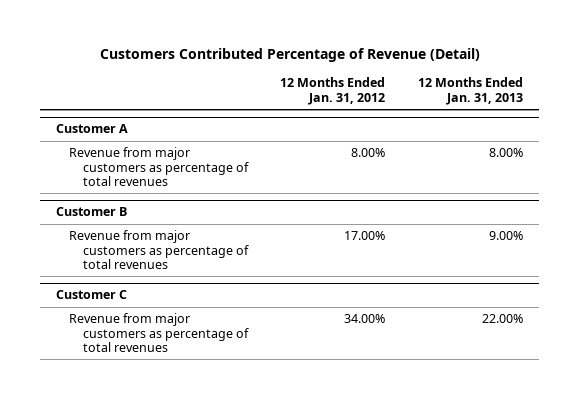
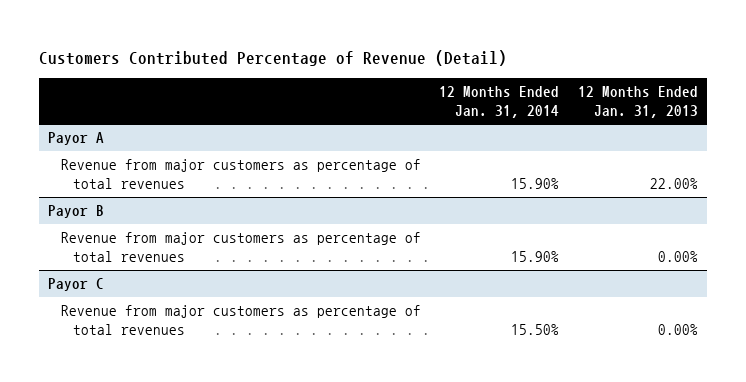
[280,77,386,105] 12 Months Ended Jan. 31, 2012 -> none
none -> [439,85,560,118] 12 Months Ended Jan. 31, 2014
[56,124,129,134] Customer A -> none
[69,147,249,187] Revenue from major customers as percentage of total revenues -> none
[56,207,128,217] Customer B -> none
[69,230,249,270] Revenue from major customers as percentage of total revenues -> none
[56,290,128,300] Customer C -> none
none -> [48,132,105,146] Payor A
none -> [48,205,105,219] Payor B
none -> [60,232,421,263] Revenue from major customers as percentage of total revenues
none -> [48,278,105,292] Payor C
none -> [60,305,421,336] Revenue from major customers as percentage of total revenues

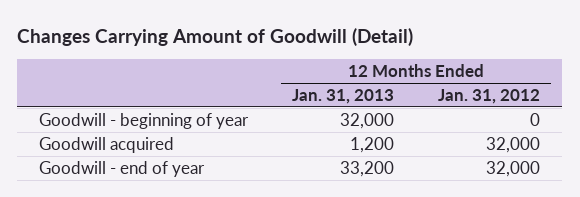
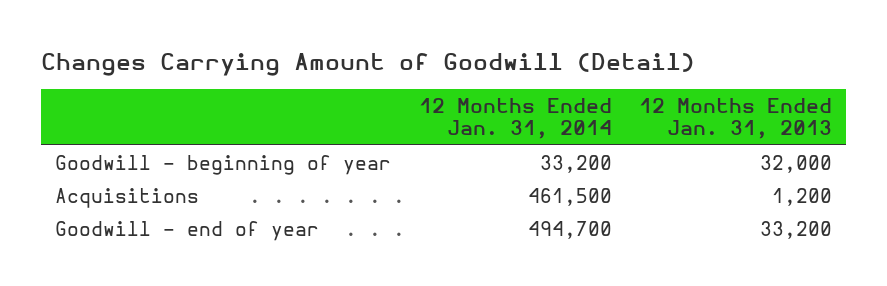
[438,88,541,104] Jan. 31, 2012 -> none
none -> [418,98,612,140] 12 Months Ended Jan. 31, 2014
[39,136,175,153] Goodwill acquired -> [54,187,199,208] Acquisitions

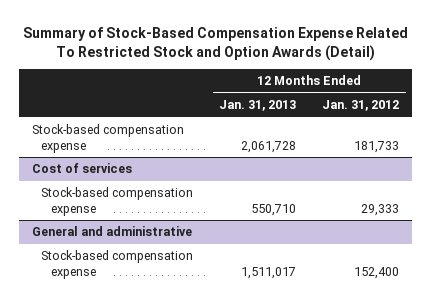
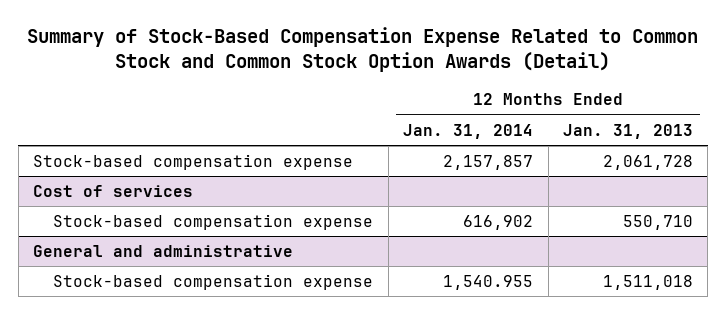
[22,26,408,61] Summary of Stock-Based Compensation Expense Related To Restricted Stock and Option Awards (Detail) -> [27,27,699,73] Summary of Stock-Based Compensation Expense Related to Common Stock and Common Stock Option Awards (Detail)
[322,100,400,112] Jan. 31, 2012 -> none
none -> [403,123,534,139] Jan. 31, 2014
[241,266,297,279] 1,511,017 -> [602,275,693,291] 1,511,018

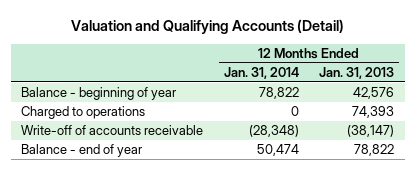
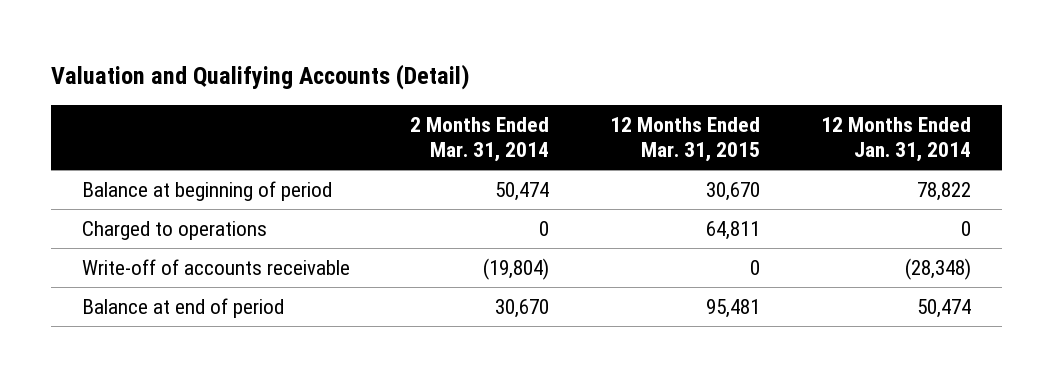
[319,66,395,79] Jan. 31, 2013 -> none
none -> [410,116,550,163] 2 Months Ended Mar. 31, 2014
none -> [610,116,761,163] 12 Months Ended Mar. 31, 2015
[21,87,177,101] Balance - beginning of year -> [81,181,332,202] Balance at beginning of period
[21,144,143,158] Balance - end of year -> [81,298,284,319] Balance at end of period

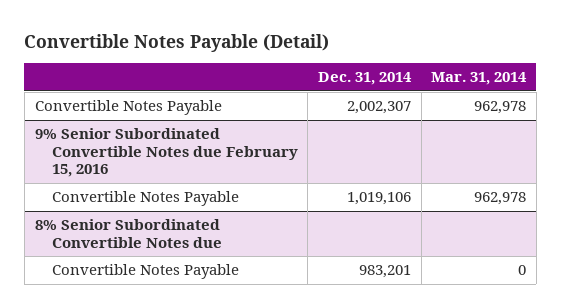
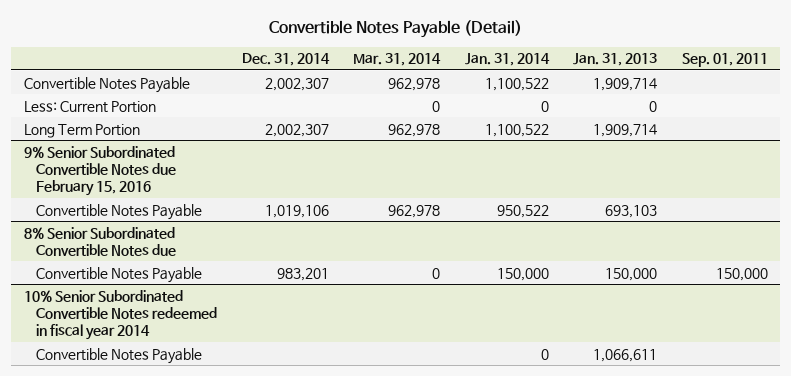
none -> [464,53,550,67] Jan. 31, 2014
none -> [573,53,658,67] Jan. 31, 2013
none -> [681,53,768,68] Sep. 01, 2011
none -> [23,100,156,113] Less: Current Portion
none -> [23,123,140,138] Long Term Portion
none -> [23,289,218,341] 10% Senior Subordinated Convertible Notes redeemed in fiscal year 2014
none -> [36,347,203,364] Convertible Notes Payable

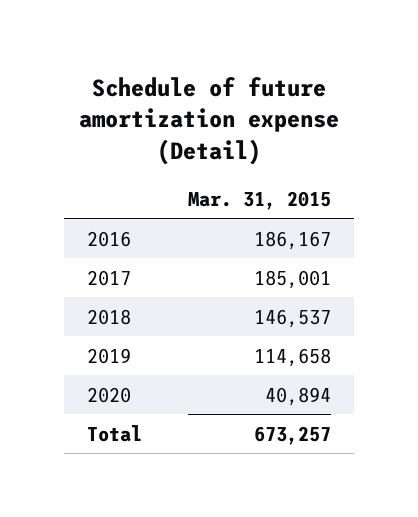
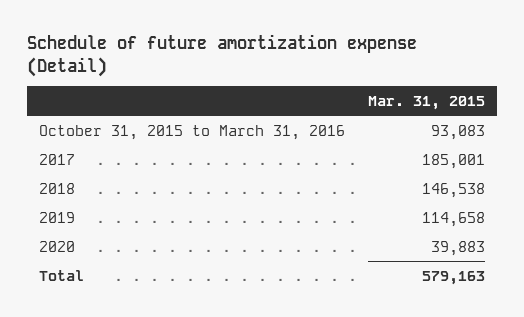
[87,230,132,247] 2016 -> none
none -> [38,124,345,140] October 31, 2015 to March 31, 2016
[253,308,331,328] 146,537 -> [422,182,486,198] 146,538
[264,386,331,406] 40,894 -> [431,240,486,256] 39,883
[253,425,331,445] 673,257 -> [422,270,486,285] 579,163

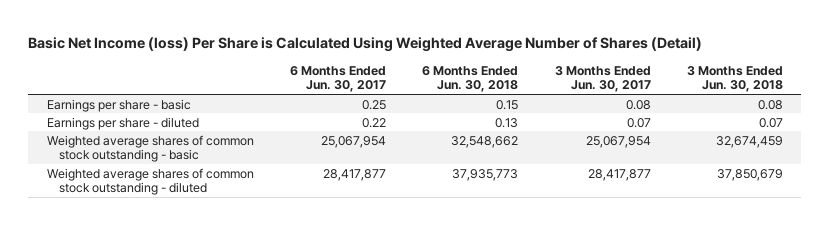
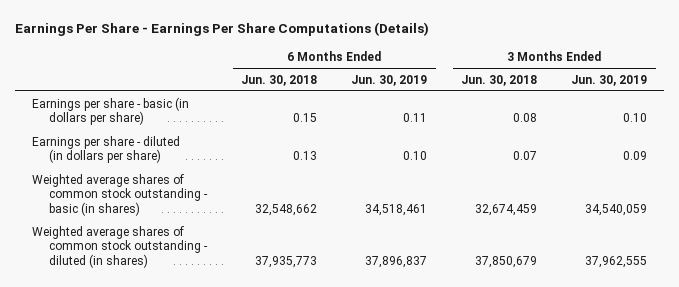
[28,37,703,53] Basic Net Income (loss) Per Share is Calculated Using Weighted Average Number of Shares (Detail) -> [14,22,429,37] Earnings Per Share - Earnings Per Share Computations (Details)
[289,65,386,93] 6 Months Ended Jun. 30, 2017 -> none
[554,65,651,93] 3 Months Ended Jun. 30, 2017 -> none
none -> [351,74,428,86] Jun. 30, 2019
none -> [571,74,648,86] Jun. 30, 2019
[46,98,191,112] Earnings per share - basic -> [31,96,189,126] Earnings per share - basic (in dollars per share)
[46,116,199,130] Earnings per share - diluted -> [31,135,180,164] Earnings per share - diluted (in dollars per share)
[46,134,254,163] Weighted average shares of common stock outstanding - basic -> [31,173,209,217] Weighted average shares of common stock outstanding - basic (in shares)
[46,167,254,196] Weighted average shares of common stock outstanding - diluted -> [31,225,209,269] Weighted average shares of common stock outstanding - diluted (in shares)

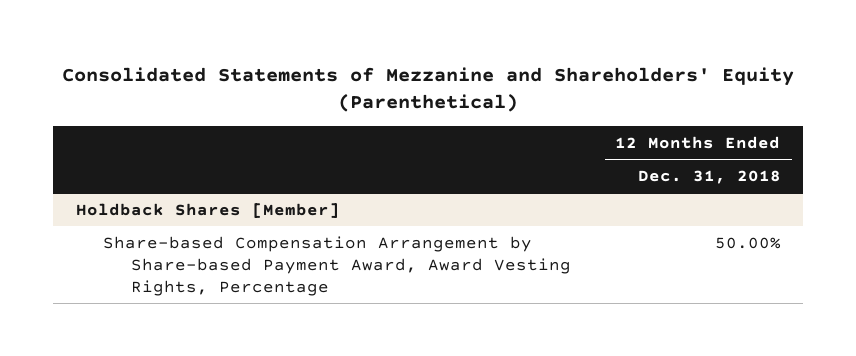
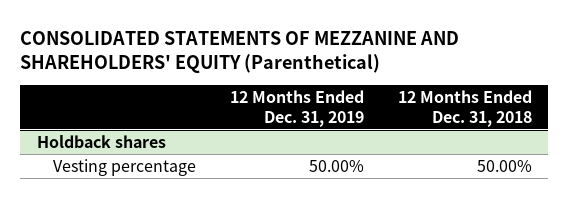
[62,66,795,113] Consolidated Statements of Mezzanine and Shareholders' Equity (Parenthetical) -> [20,30,460,74] CONSOLIDATED STATEMENTS OF MEZZANINE AND SHAREHOLDERS' EQUITY (Parenthetical)
none -> [229,89,364,127] 12 Months Ended Dec. 31, 2019
[75,202,340,218] Holdback Shares [Member] -> [37,134,167,148] Holdback shares
[103,235,572,297] Share-based Compensation Arrangement by Share-based Payment Award, Award Vesting Rights, Percentage -> [53,158,197,176] Vesting percentage

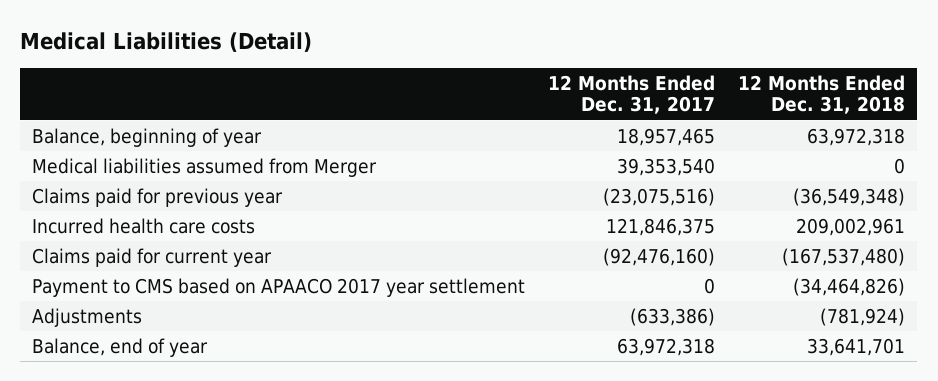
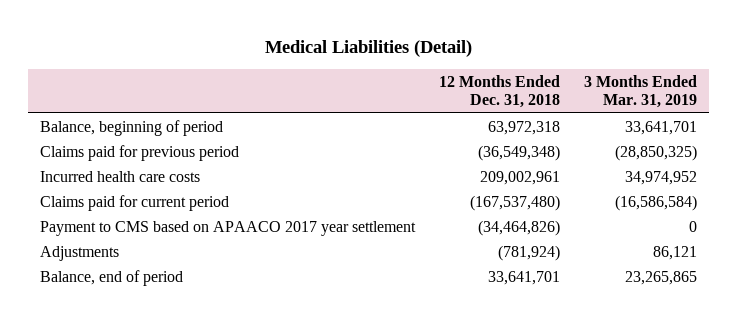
[548,74,716,115] 12 Months Ended Dec. 31, 2017 -> none
none -> [584,74,698,109] 3 Months Ended Mar. 31, 2019
[32,157,378,177] Medical liabilities assumed from Merger -> none
[32,127,263,147] Balance, beginning of year -> [40,119,224,136] Balance, beginning of period
[32,187,284,207] Claims paid for previous year -> [40,144,240,161] Claims paid for previous period
[32,247,273,267] Claims paid for current year -> [40,194,230,211] Claims paid for current period
[32,337,209,357] Balance, end of year -> [40,269,184,286] Balance, end of period

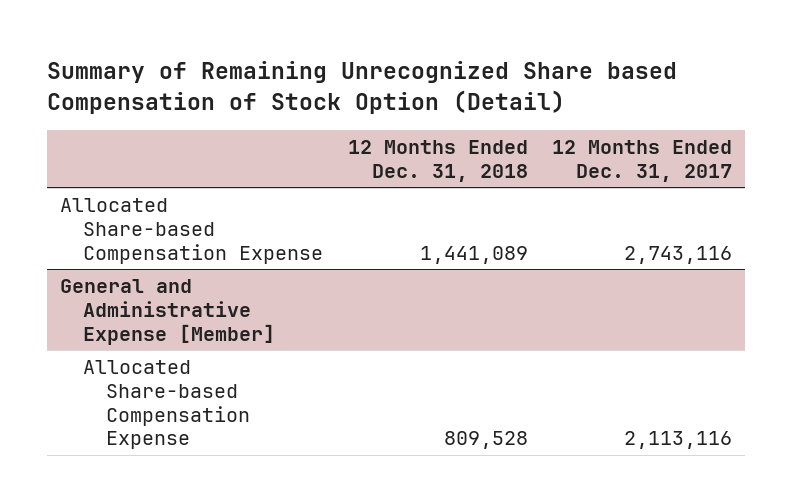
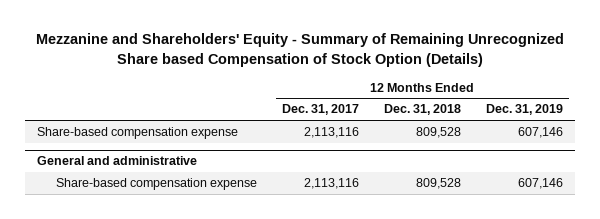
[47,60,678,114] Summary of Remaining Unrecognized Share based Compensation of Stock Option (Detail) -> [36,33,565,67] Mezzanine and Shareholders' Equity - Summary of Remaining Unrecognized Share based Compensation of Stock Option (Details)
none -> [485,104,563,116] Dec. 31, 2019
[59,198,323,264] Allocated Share-based Compensation Expense -> [37,127,239,140] Share-based compensation expense
[419,245,528,264] 1,441,089 -> [415,127,461,139] 809,528
[624,245,733,264] 2,743,116 -> [303,127,359,139] 2,113,116
[59,279,275,345] General and Administrative Expense [Member] -> [37,156,198,166] General and administrative
[82,360,251,450] Allocated Share-based Compensation Expense -> [55,178,257,191] Share-based compensation expense

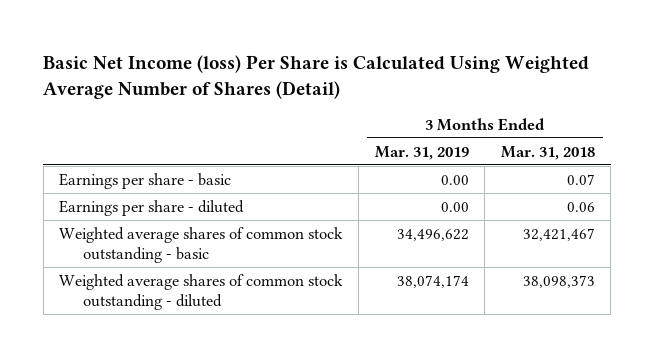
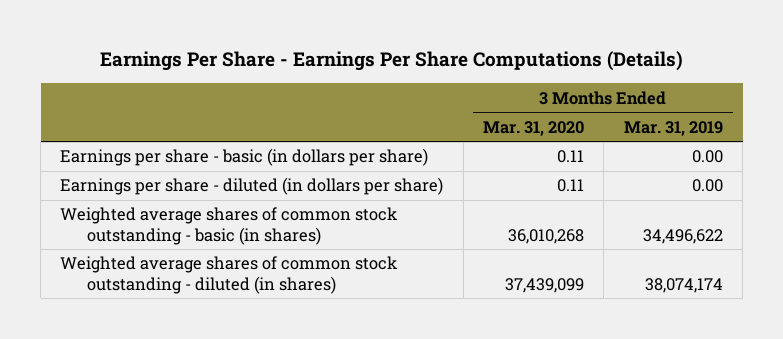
[43,54,590,99] Basic Net Income (loss) Per Share is Calculated Using Weighted Average Number of Shares (Detail) -> [99,51,683,72] Earnings Per Share - Earnings Per Share Computations (Details)
[500,145,595,160] Mar. 31, 2018 -> none
none -> [483,120,585,136] Mar. 31, 2020
[59,172,232,189] Earnings per share - basic -> [60,148,429,167] Earnings per share - basic (in dollars per share)
[59,199,245,216] Earnings per share - diluted -> [60,177,444,196] Earnings per share - diluted (in dollars per share)
[59,226,344,264] Weighted average shares of common stock outstanding - basic -> [60,207,399,245] Weighted average shares of common stock outstanding - basic (in shares)
[59,273,344,311] Weighted average shares of common stock outstanding - diluted -> [60,256,399,294] Weighted average shares of common stock outstanding - diluted (in shares)

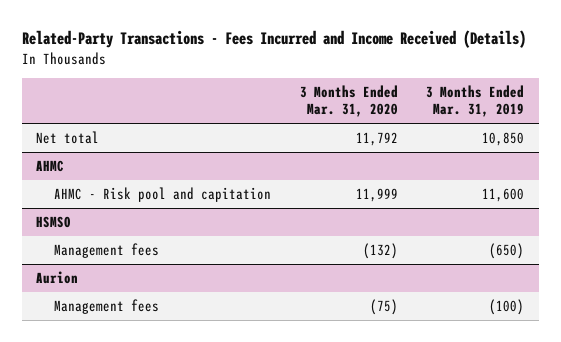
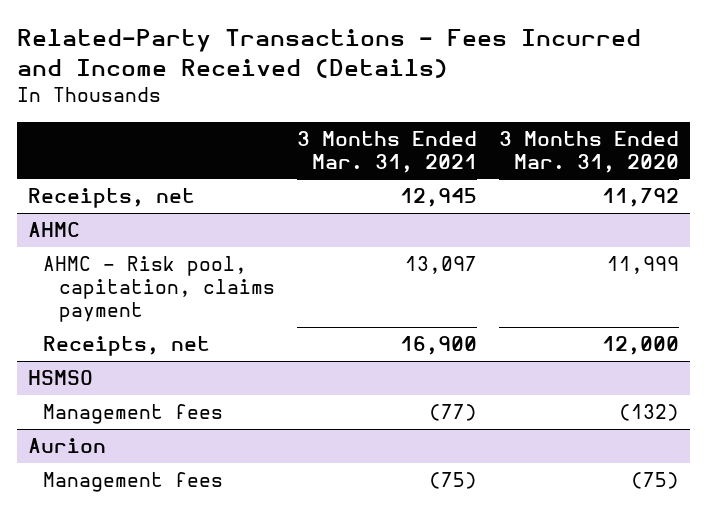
[426,85,525,118] 3 Months Ended Mar. 31, 2019 -> none
none -> [297,130,478,173] 3 Months Ended Mar. 31, 2021
[36,130,100,144] Net total -> [27,188,195,209] Receipts, net
[53,186,271,202] AHMC - Risk pool and capitation -> [43,256,276,323] AHMC - Risk pool, capitation, claims payment
none -> [43,336,211,357] Receipts, net

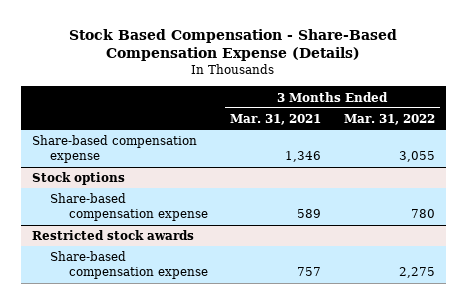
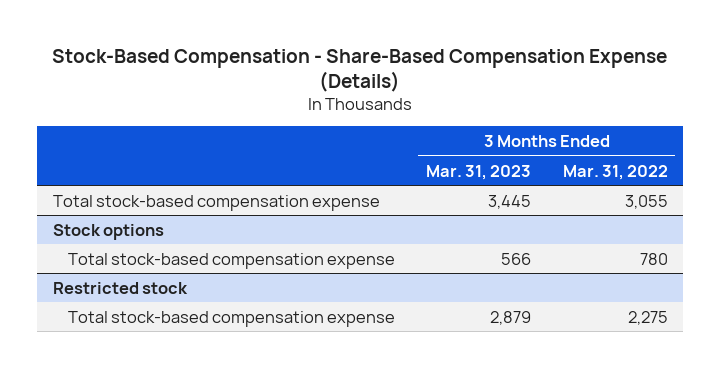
[69,28,398,62] Stock Based Compensation - Share-Based Compensation Expense (Details) -> [52,48,668,93] Stock-Based Compensation - Share-Based Compensation Expense (Details)
[230,113,322,125] Mar. 31, 2021 -> none
none -> [426,164,532,180] Mar. 31, 2023
[32,135,198,164] Share-based compensation expense -> [53,194,381,211] Total stock-based compensation expense
[50,193,208,222] Share-based compensation expense -> [67,252,395,269] Total stock-based compensation expense
[32,230,195,241] Restricted stock awards -> [53,281,189,294] Restricted stock
[50,251,208,280] Share-based compensation expense -> [67,310,395,327] Total stock-based compensation expense

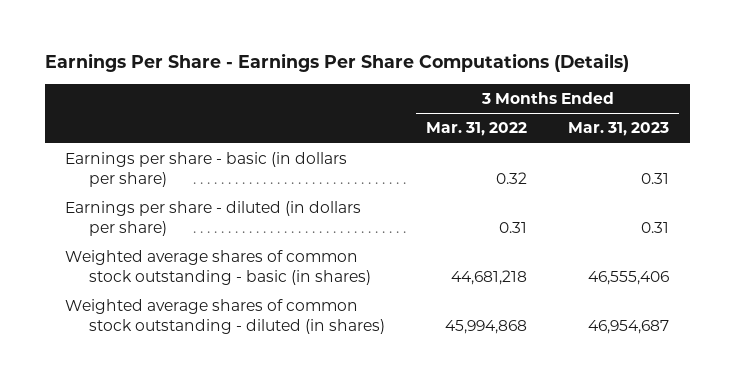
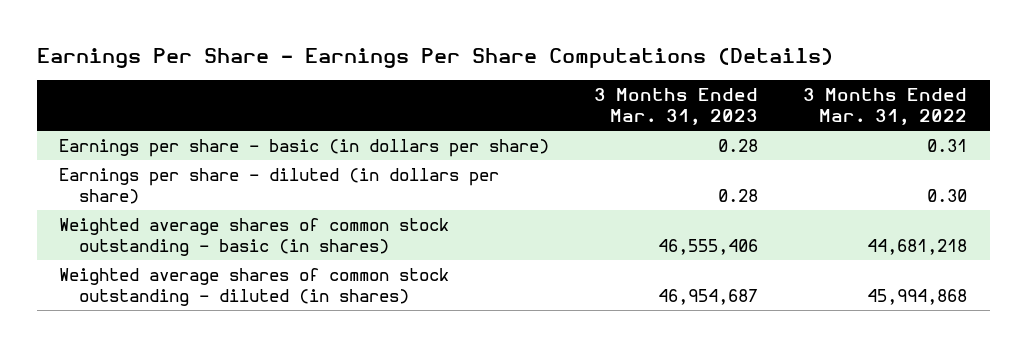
[496,171,528,184] 0.32 -> [927,138,968,152] 0.31
[641,172,670,184] 0.31 -> [718,138,759,152] 0.28
[499,221,528,233] 0.31 -> [927,189,968,203] 0.30
[641,221,670,233] 0.31 -> [718,189,759,203] 0.28

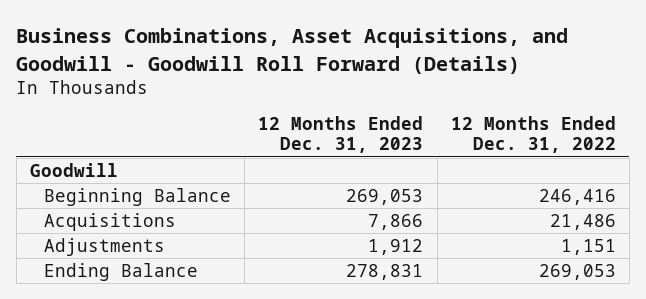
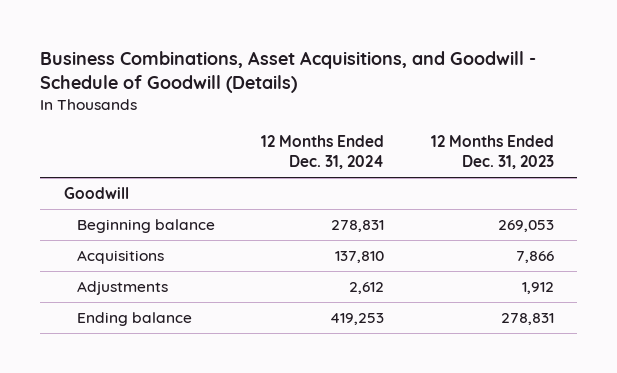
[16,28,569,74] Business Combinations, Asset Acquisitions, and Goodwill - Goodwill Roll Forward (Details) -> [40,50,537,94] Business Combinations, Asset Acquisitions, and Goodwill - Schedule of Goodwill (Details)
[450,116,616,154] 12 Months Ended Dec. 31, 2022 -> none
none -> [261,135,385,170] 12 Months Ended Dec. 31, 2024
[44,187,232,206] Beginning Balance -> [76,219,215,234] Beginning balance
[44,262,199,281] Ending Balance -> [76,312,192,327] Ending balance

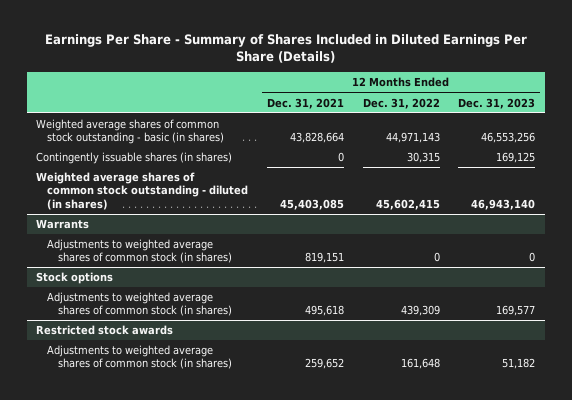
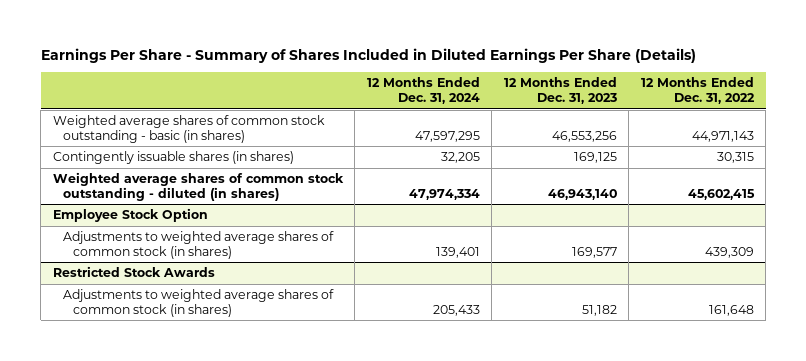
[266,97,344,109] Dec. 31, 2021 -> none
none -> [366,77,480,104] 12 Months Ended Dec. 31, 2024
[36,219,90,230] Warrants -> none
[47,239,232,264] Adjustments to weighted average shares of common stock (in shares) -> none
[36,272,114,285] Stock options -> [52,208,208,223] Employee Stock Option
[36,325,174,336] Restricted stock awards -> [52,266,215,278] Restricted Stock Awards

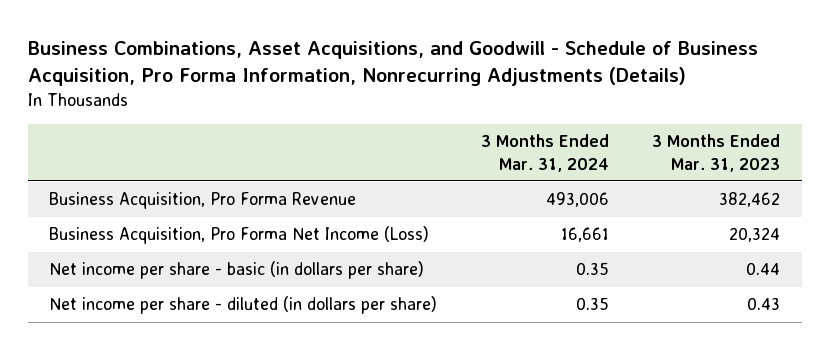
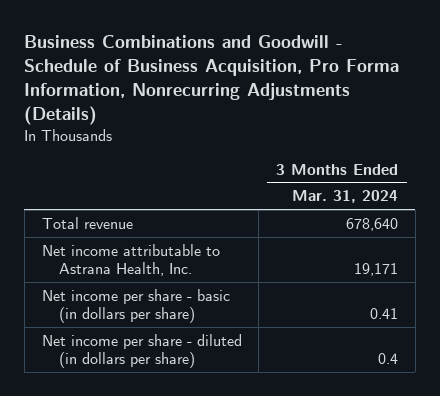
[27,41,758,87] Business Combinations, Asset Acquisitions, and Goodwill - Schedule of Business Acquisition, Pro Forma Information, Nonrecurring Adjustments (Details) -> [24,35,400,125] Business Combinations and Goodwill - Schedule of Business Acquisition, Pro Forma Information, Nonrecurring Adjustments (Details)
[652,134,781,172] 3 Months Ended Mar. 31, 2023 -> none
[49,192,357,210] Business Acquisition, Pro Forma Revenue -> none
[49,226,430,245] Business Acquisition, Pro Forma Net Income (Loss) -> none
none -> [41,216,133,229] Total revenue
none -> [41,243,220,277] Net income attributable to Astrana Health, Inc.
[575,262,609,276] 0.35 -> [370,308,399,320] 0.41
[575,297,609,311] 0.35 -> [378,353,399,365] 0.4

